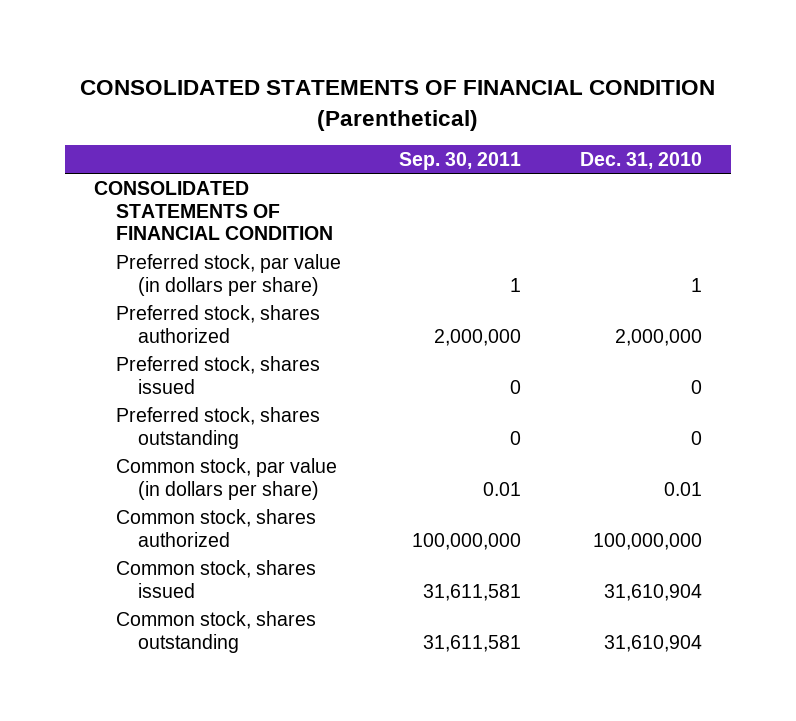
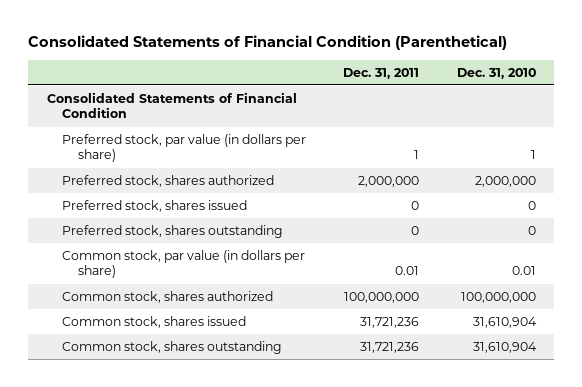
[79,80,715,131] CONSOLIDATED STATEMENTS OF FINANCIAL CONDITION (Parenthetical) -> [27,35,507,51] Consolidated Statements of Financial Condition (Parenthetical)
[399,151,522,170] Sep. 30, 2011 -> none
none -> [343,67,420,79] Dec. 31, 2011
[94,180,334,241] CONSOLIDATED STATEMENTS OF FINANCIAL CONDITION -> [46,91,297,119] Consolidated Statements of Financial Condition

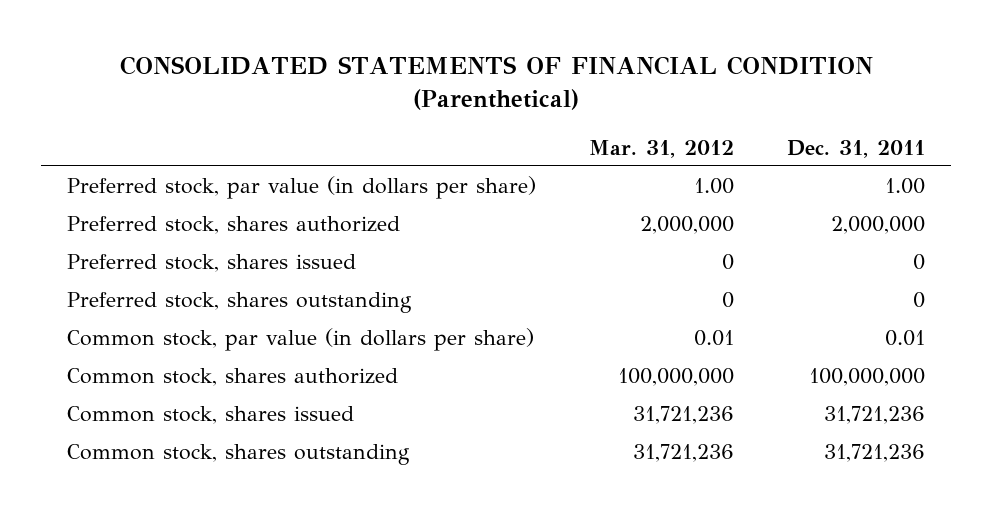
[27,35,507,51] Consolidated Statements of Financial Condition (Parenthetical) -> [119,55,873,110] CONSOLIDATED STATEMENTS OF FINANCIAL CONDITION (Parenthetical)
[456,67,536,79] Dec. 31, 2010 -> none
none -> [588,139,734,158] Mar. 31, 2012
[46,91,297,119] Consolidated Statements of Financial Condition -> none
[414,150,420,160] 1 -> [884,178,925,195] 1.00

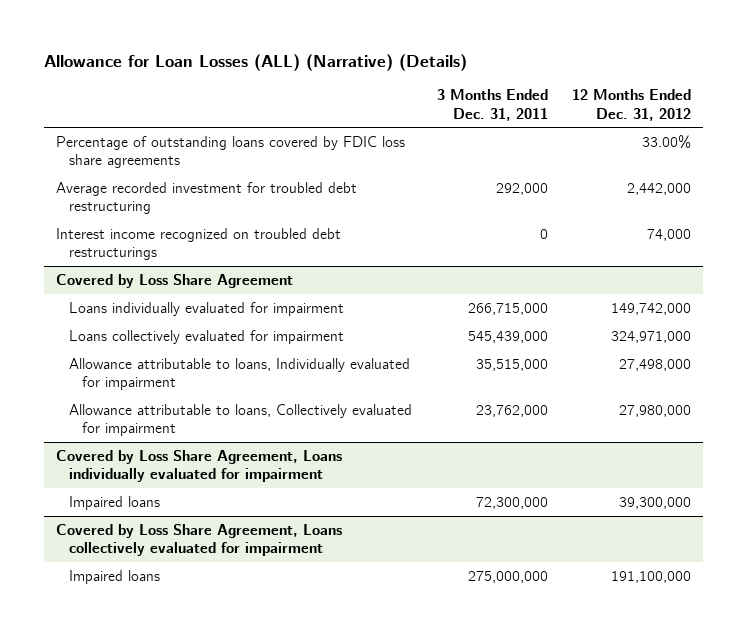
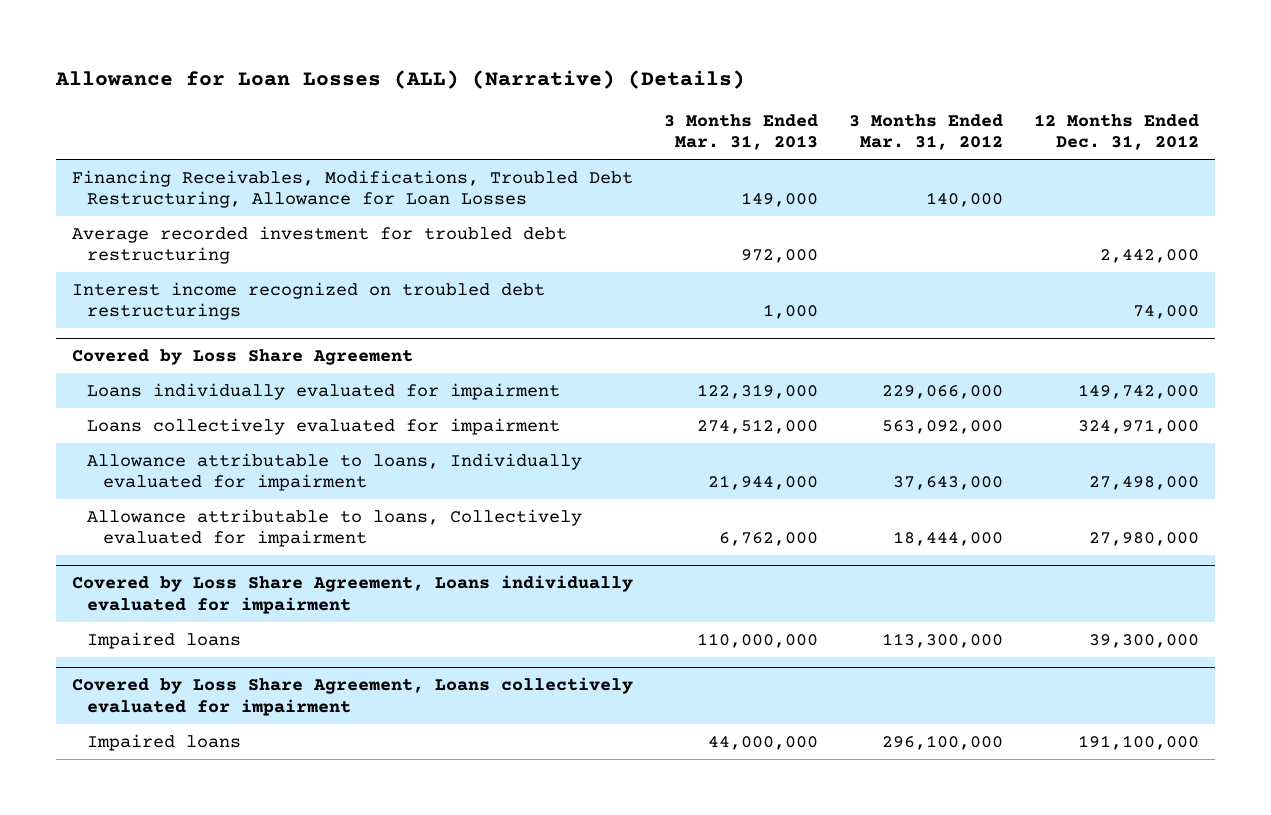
[436,89,548,121] 3 Months Ended Dec. 31, 2011 -> none
none -> [663,113,818,151] 3 Months Ended Mar. 31, 2013
none -> [849,113,1004,151] 3 Months Ended Mar. 31, 2012
[56,135,406,169] Percentage of outstanding loans covered by FDIC loss share agreements -> none
none -> [71,169,633,209] Financing Receivables, Modifications, Troubled Debt Restructuring, Allowance for Loan Losses

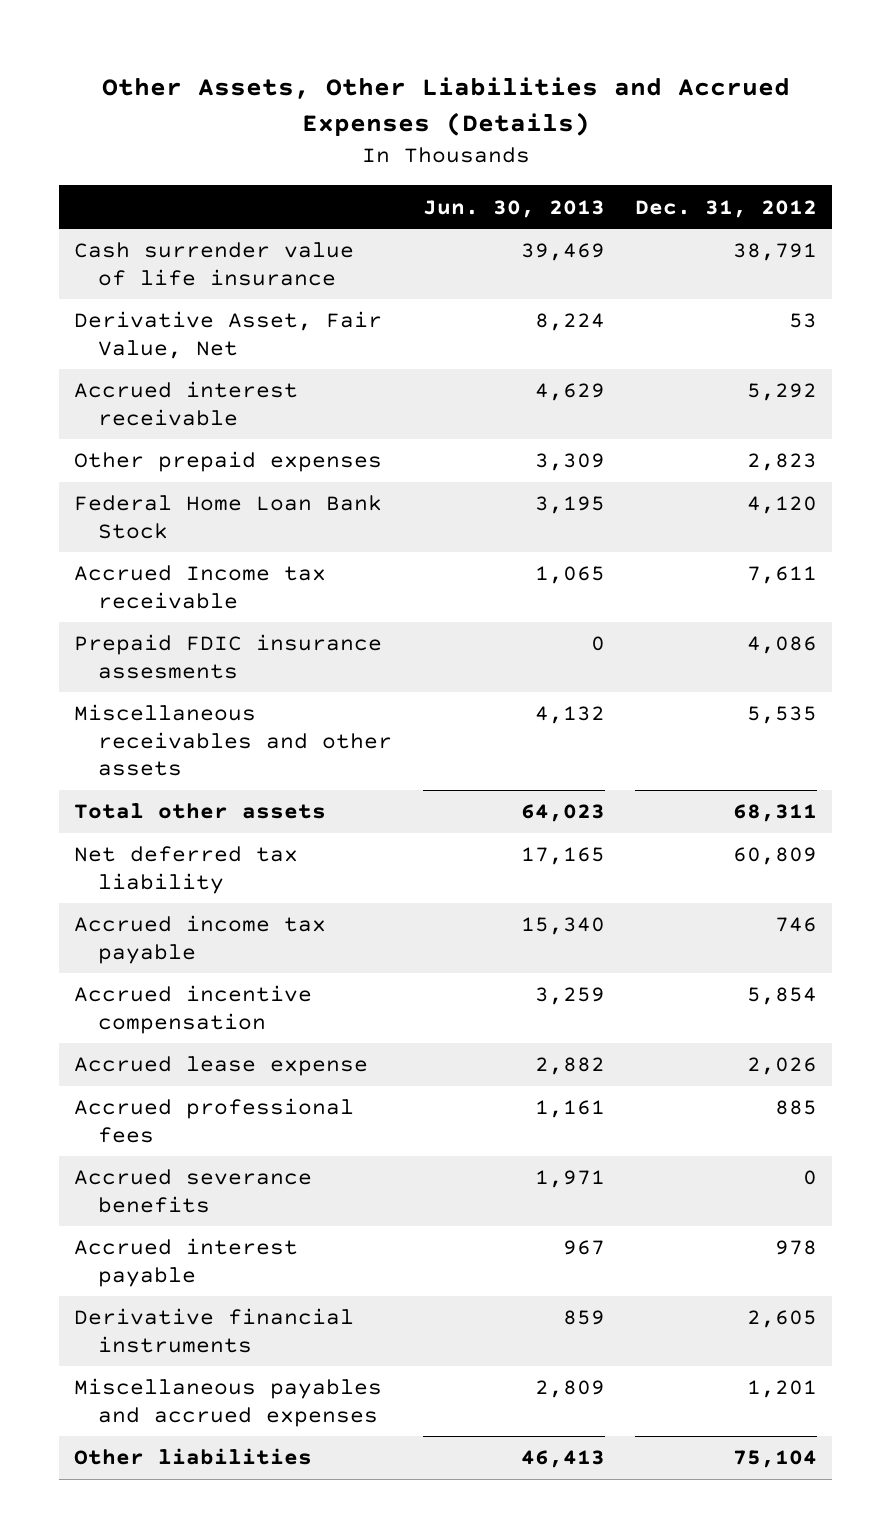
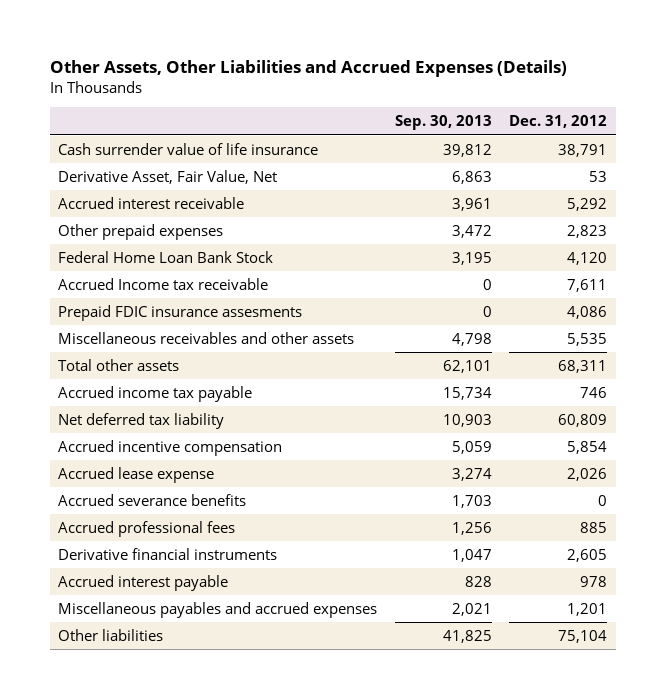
[422,199,605,218] Jun. 30, 2013 -> none
none -> [394,115,492,131] Sep. 30, 2013
[73,846,298,894] Net deferred tax liability -> [58,412,225,429] Net deferred tax liability
[73,1098,354,1143] Accrued professional fees -> [58,520,236,537] Accrued professional fees
[73,1238,298,1287] Accrued interest payable -> [58,574,229,591] Accrued interest payable

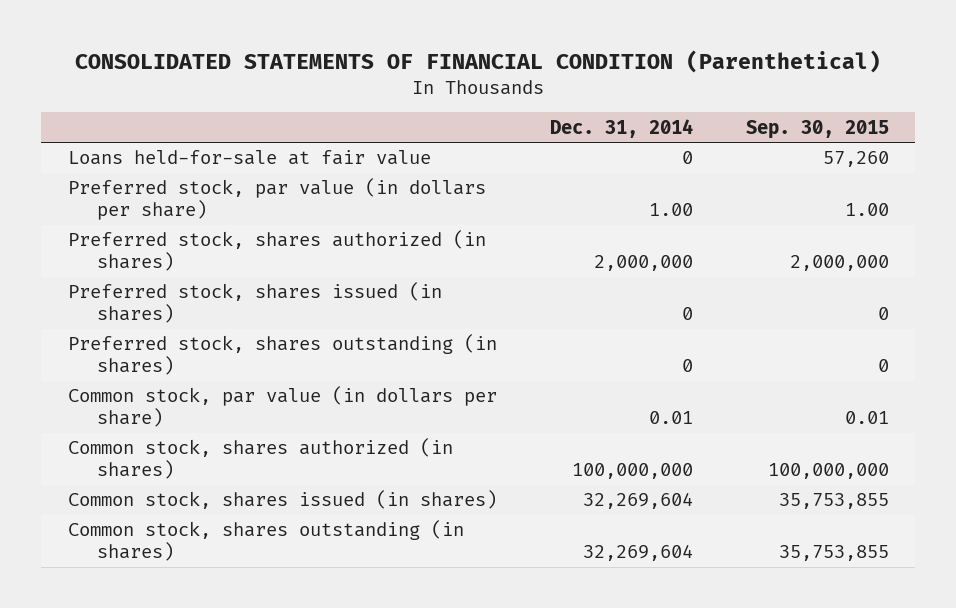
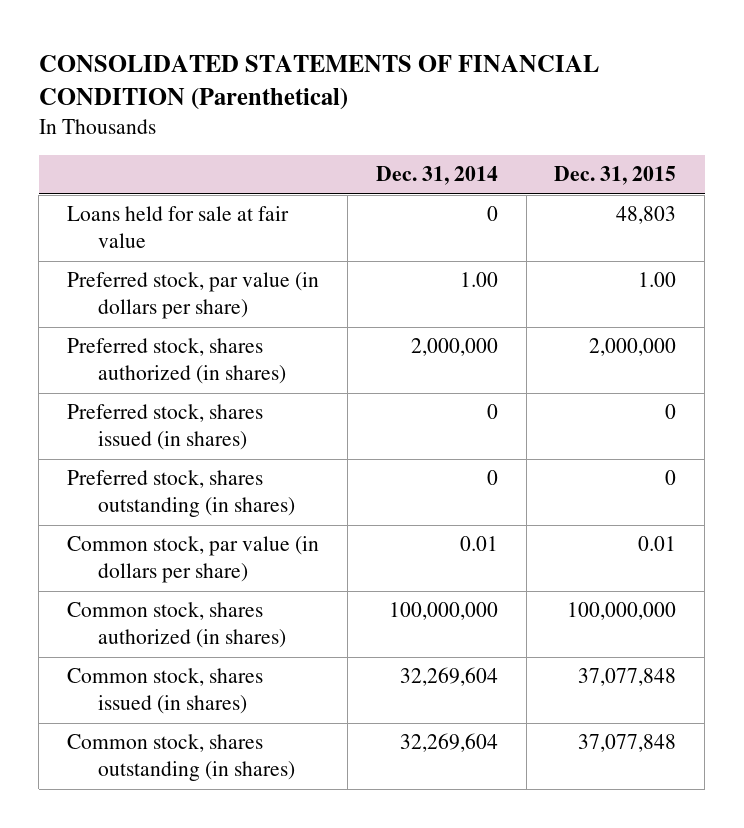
[745,119,889,139] Sep. 30, 2015 -> none
none -> [554,166,677,186] Dec. 31, 2015
[67,150,431,166] Loans held-for-sale at fair value -> [67,206,290,249] Loans held for sale at fair value

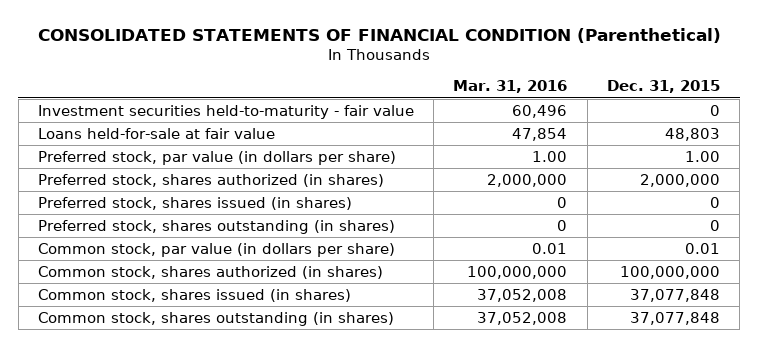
[375,166,498,186] Dec. 31, 2014 -> none
none -> [453,80,568,94] Mar. 31, 2016
none -> [37,104,414,119] Investment securities held-to-maturity - fair value
[67,206,290,249] Loans held for sale at fair value -> [37,127,275,139] Loans held-for-sale at fair value

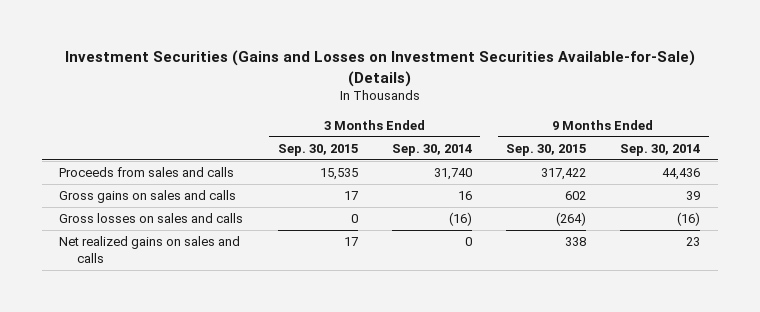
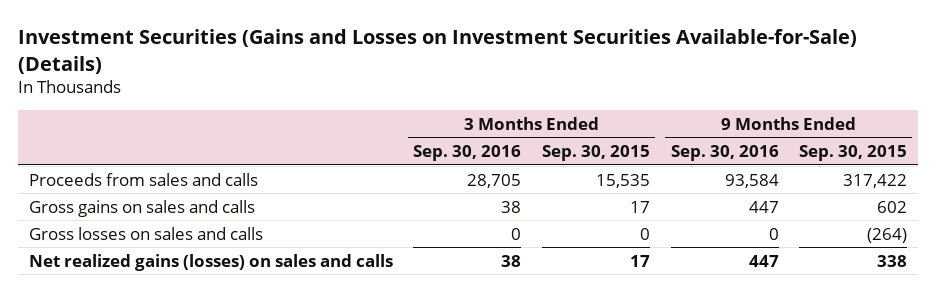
[391,143,472,156] Sep. 30, 2014 -> none
[620,143,701,156] Sep. 30, 2014 -> none
none -> [413,145,522,162] Sep. 30, 2016
none -> [670,145,779,162] Sep. 30, 2016
[59,236,241,263] Net realized gains on sales and calls -> [28,253,393,271] Net realized gains (losses) on sales and calls

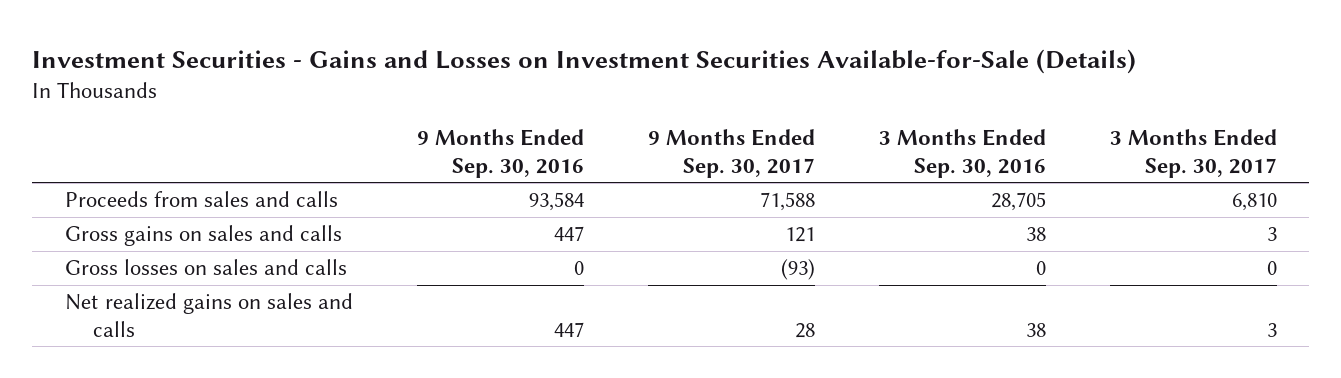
[18,29,858,74] Investment Securities (Gains and Losses on Investment Securities Available-for-Sale) (Details) -> [32,48,1137,74] Investment Securities - Gains and Losses on Investment Securities Available-for-Sale (Details)
[541,145,650,162] Sep. 30, 2015 -> none
[799,145,908,162] Sep. 30, 2015 -> none
none -> [647,129,815,179] 9 Months Ended Sep. 30, 2017
none -> [1109,129,1277,179] 3 Months Ended Sep. 30, 2017
[28,253,393,271] Net realized gains (losses) on sales and calls -> [64,293,353,338] Net realized gains on sales and calls

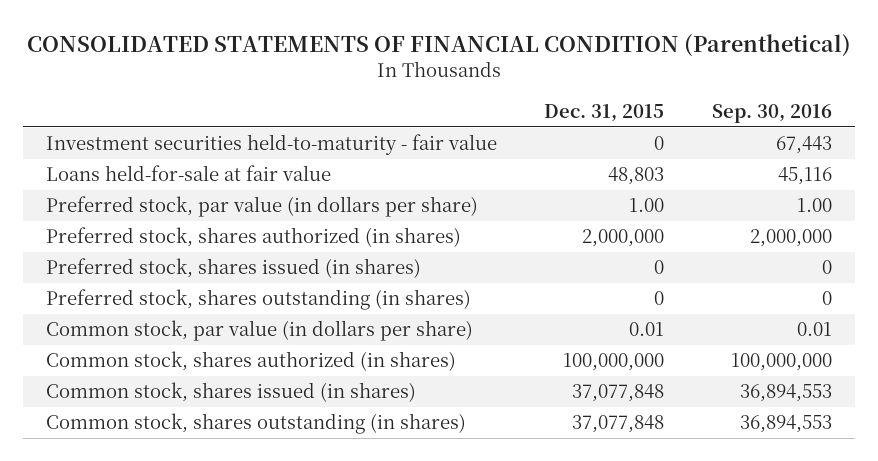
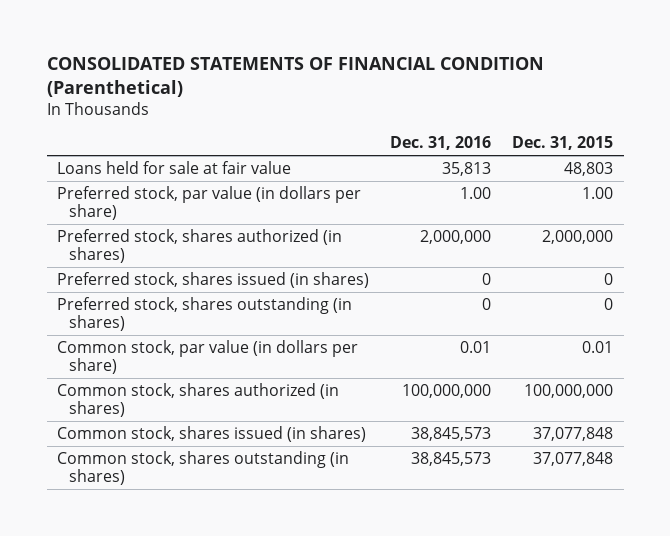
[711,103,832,123] Sep. 30, 2016 -> none
none -> [390,136,492,151] Dec. 31, 2016
[46,134,498,156] Investment securities held-to-maturity - fair value -> none
[46,165,332,182] Loans held-for-sale at fair value -> [57,160,292,174] Loans held for sale at fair value

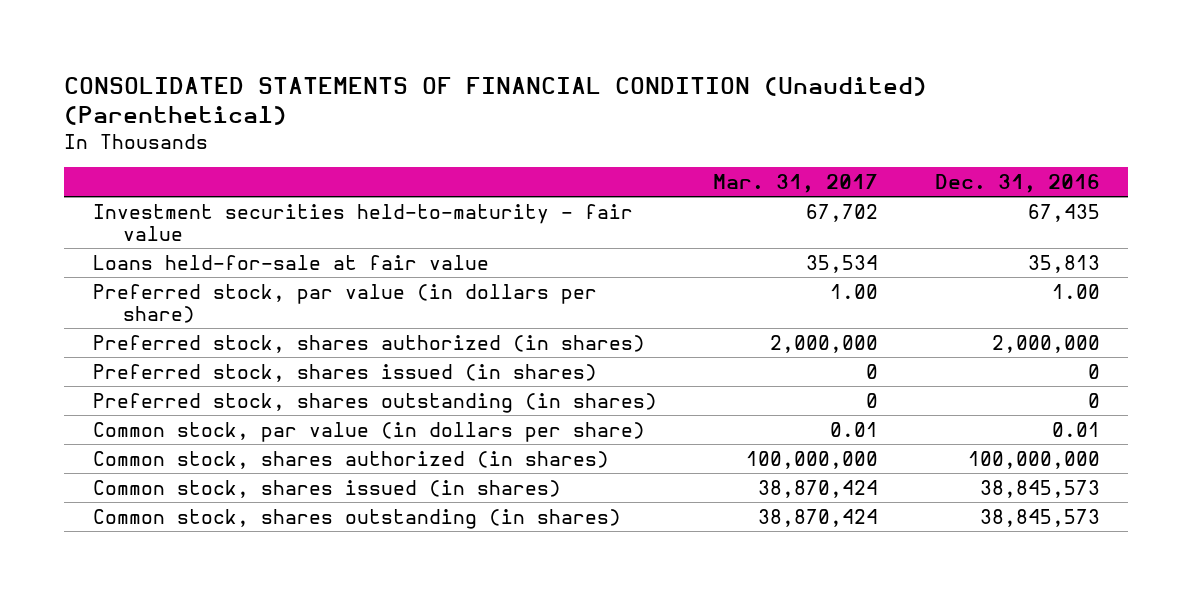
[46,57,544,98] CONSOLIDATED STATEMENTS OF FINANCIAL CONDITION (Parenthetical) -> [64,76,928,125] CONSOLIDATED STATEMENTS OF FINANCIAL CONDITION (Unaudited) (Parenthetical)
[512,136,614,151] Dec. 31, 2015 -> none
none -> [713,174,879,194] Mar. 31, 2017
none -> [92,203,633,241] Investment securities held-to-maturity - fair value
[57,160,292,174] Loans held for sale at fair value -> [92,254,489,270] Loans held-for-sale at fair value

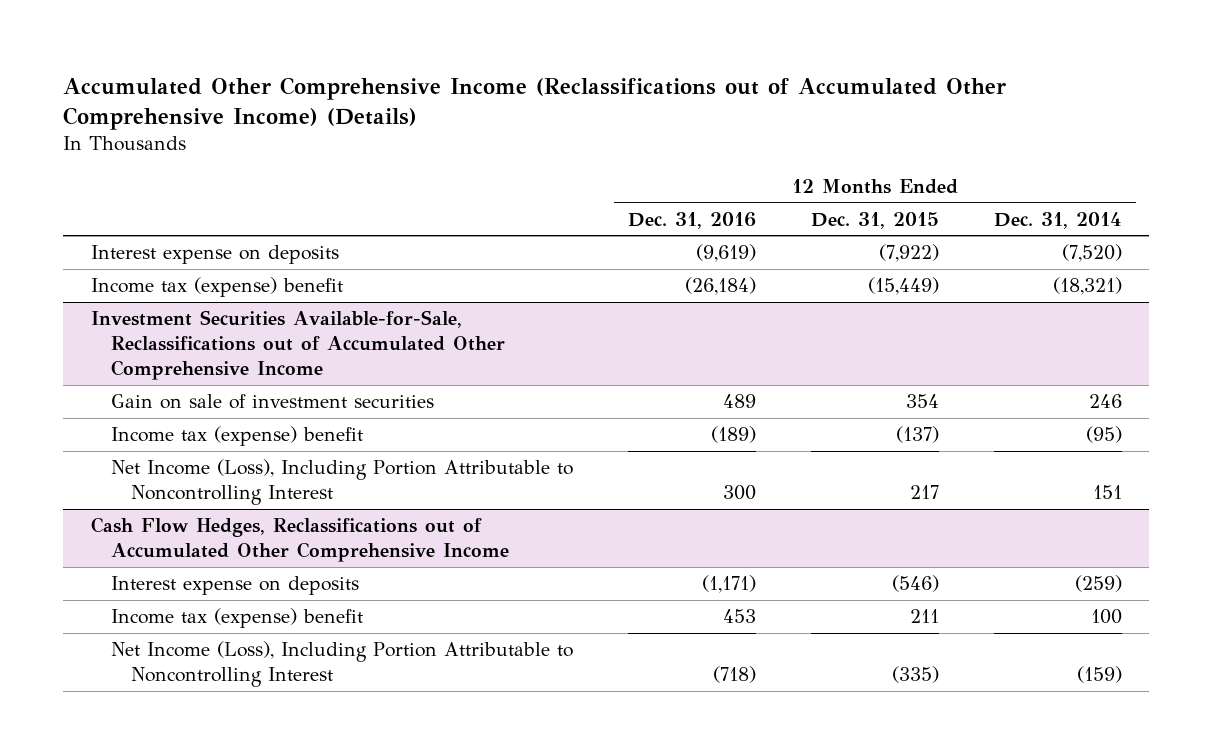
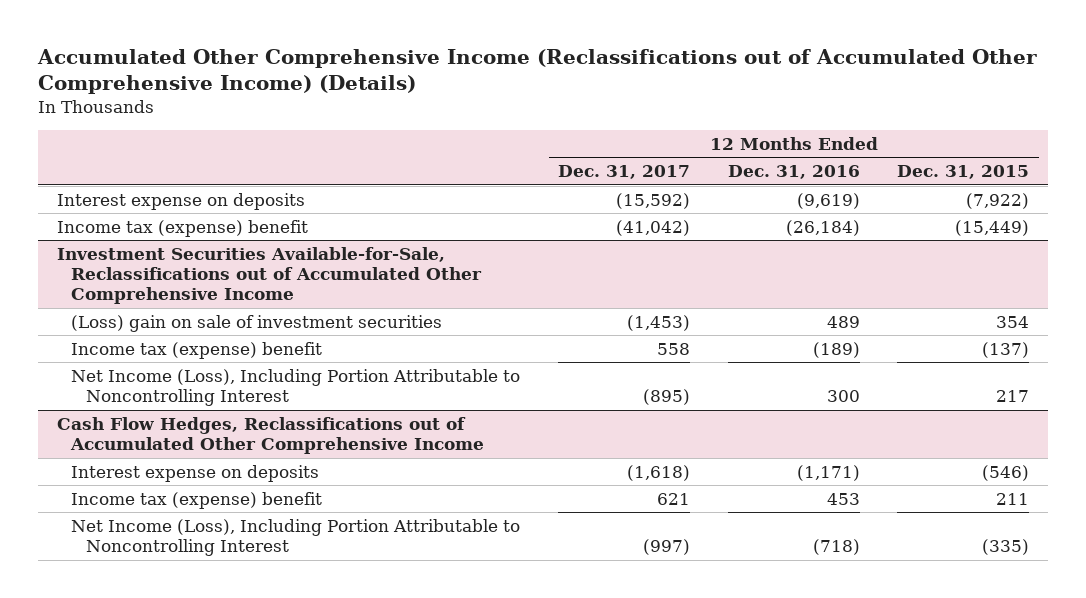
[993,211,1122,229] Dec. 31, 2014 -> none
none -> [558,165,691,180] Dec. 31, 2017
[110,394,434,410] Gain on sale of investment securities -> [71,314,443,332] (Loss) gain on sale of investment securities

